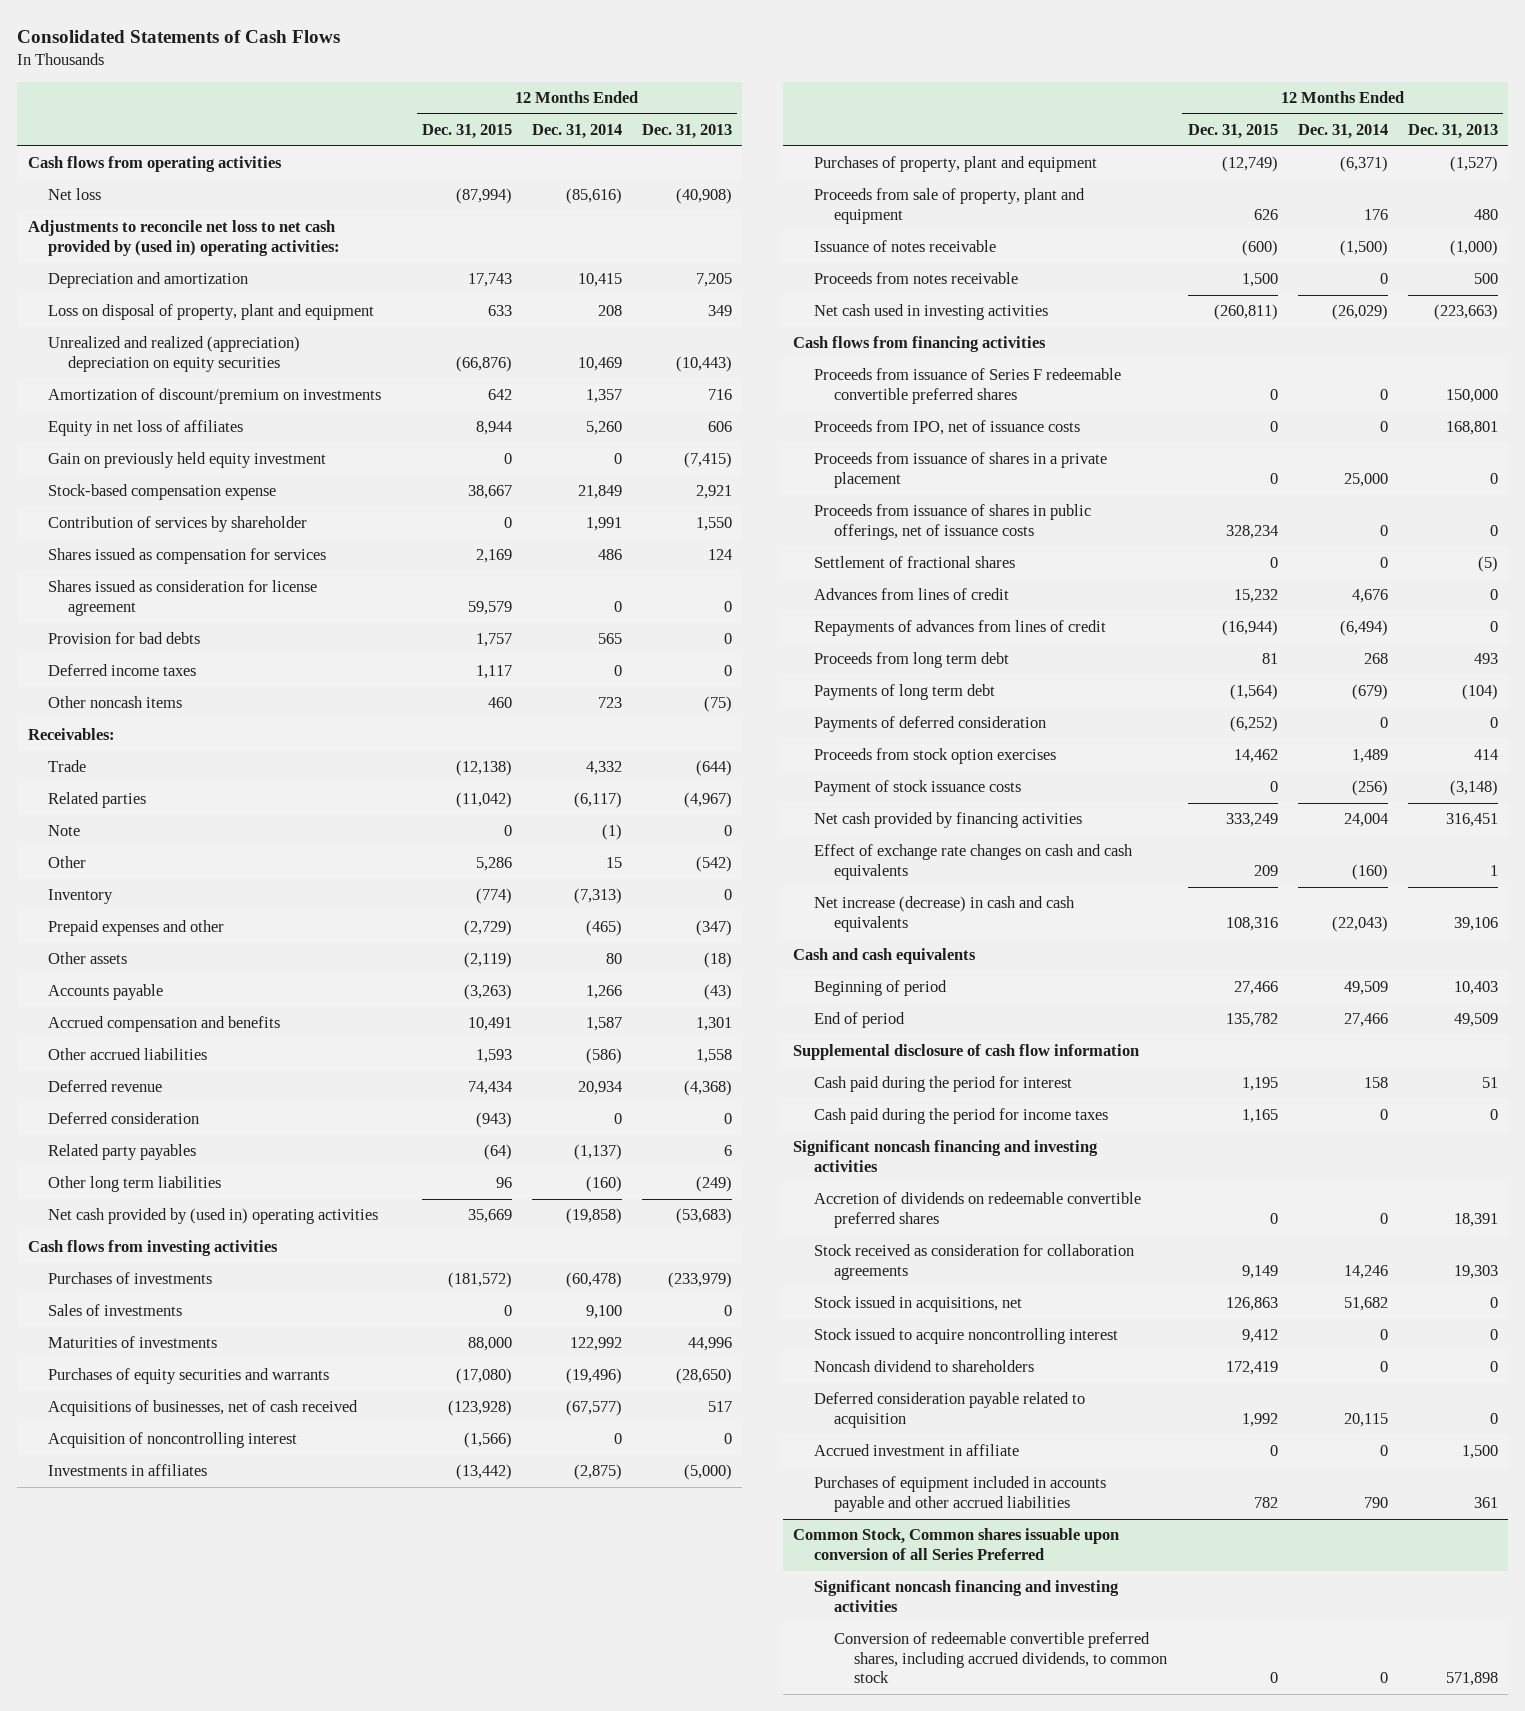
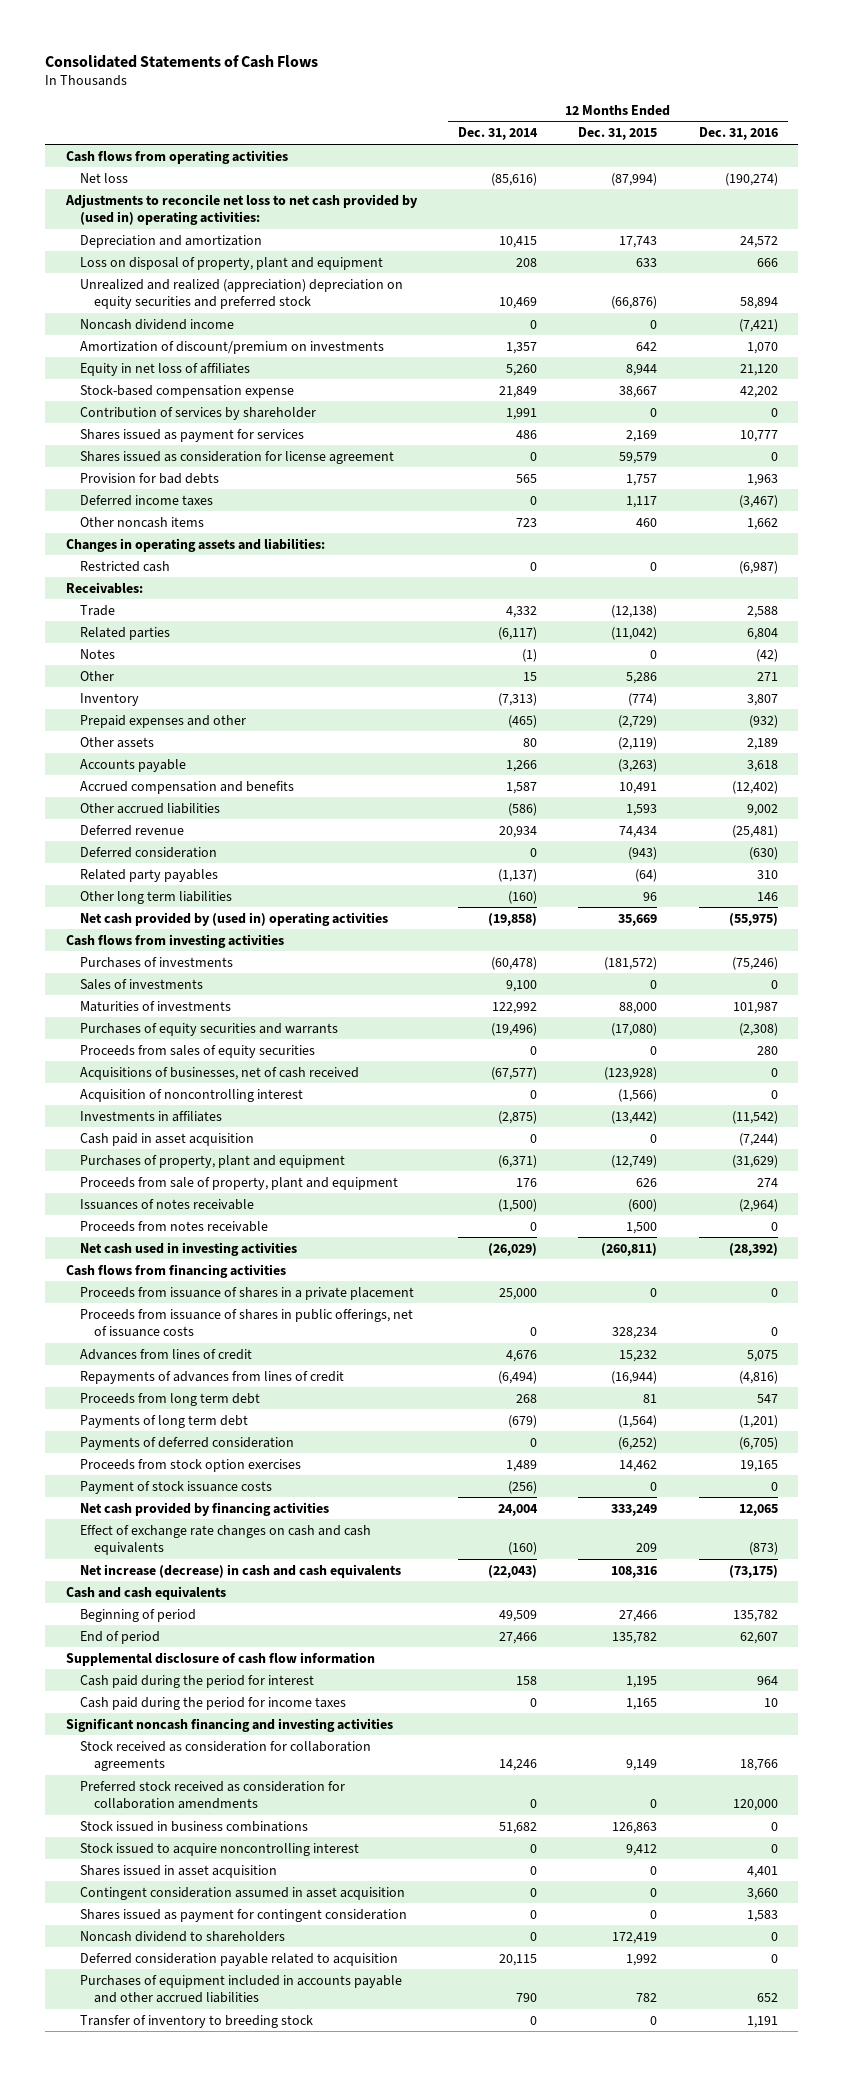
[642,124,733,140] Dec. 31, 2013 -> none
none -> [698,127,778,141] Dec. 31, 2016
[47,336,300,372] Unrealized and realized (appreciation) depreciation on equity securities -> [79,278,403,310] Unrealized and realized (appreciation) depreciation on equity securities and preferred stock
none -> [79,318,234,330] Noncash dividend income
[47,452,326,469] Gain on previously held equity investment -> none
[47,548,326,565] Shares issued as compensation for services -> [79,428,304,442] Shares issued as payment for services
none -> [65,537,325,552] Changes in operating assets and liabilities:
none -> [79,560,170,572] Restricted cash
[47,825,80,837] Note -> [79,648,115,659] Notes
none -> [79,1044,315,1058] Proceeds from sales of equity securities
none -> [79,1132,254,1146] Cash paid in asset acquisition
[813,240,996,253] Issuance of notes receivable -> [79,1198,254,1210] Issuances of notes receivable
[813,368,1121,404] Proceeds from issuance of Series F redeemable convertible preferred shares -> none
[813,420,1080,436] Proceeds from IPO, net of issuance costs -> none
[813,556,1015,569] Settlement of fractional shares -> none
[813,1192,1141,1228] Accretion of dividends on redeemable convertible preferred shares -> none
none -> [79,1780,345,1810] Preferred stock received as consideration for collaboration amendments
[813,1296,1022,1313] Stock issued in acquisitions, net -> [79,1820,308,1832] Stock issued in business combinations
none -> [79,1864,277,1878] Shares issued in asset acquisition
none -> [79,1886,405,1900] Contingent consideration assumed in asset acquisition
none -> [79,1908,407,1922] Shares issued as payment for contingent consideration
[813,1444,1019,1457] Accrued investment in affiliate -> none
[793,1528,1120,1560] Common Stock, Common shares issuable upon conversion of all Series Preferred -> none
[813,1580,1119,1612] Significant noncash financing and investing activities -> none
[834,1632,1168,1684] Conversion of redeemable convertible preferred shares, including accrued dividends, to common stock -> none
none -> [79,2014,313,2028] Transfer of inventory to breeding stock

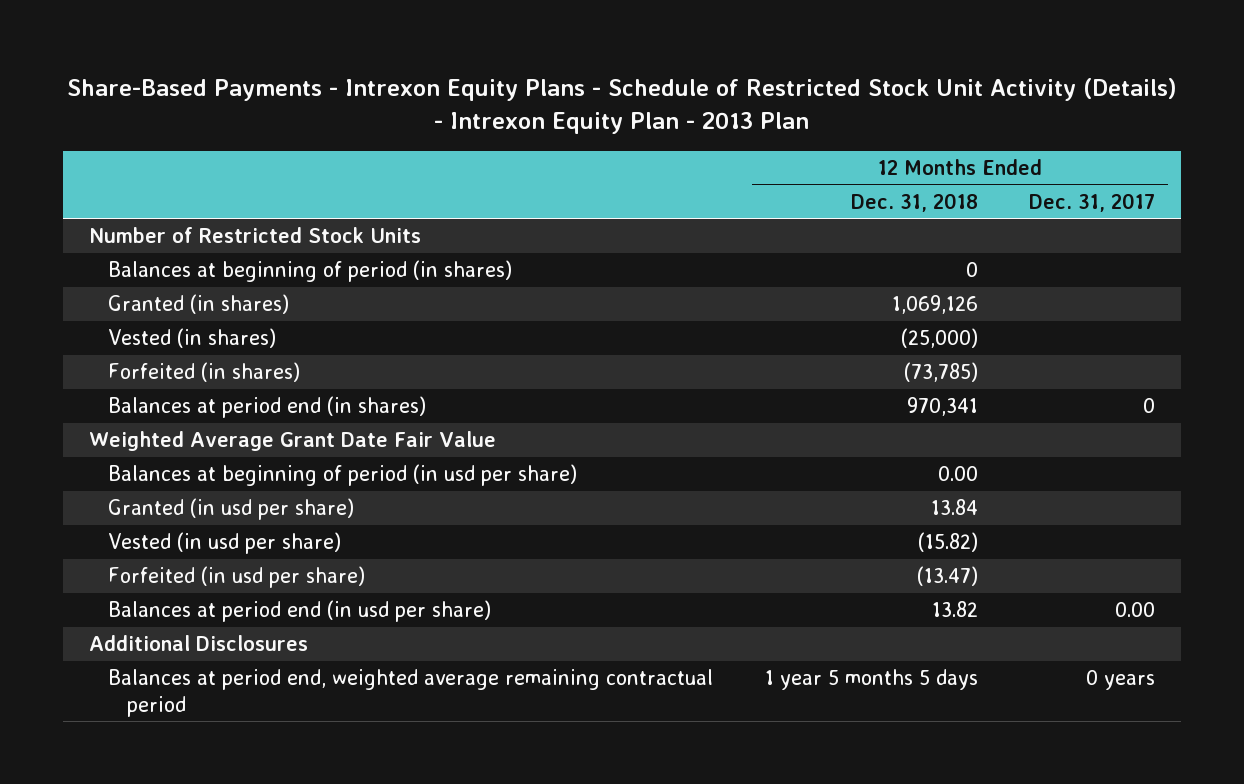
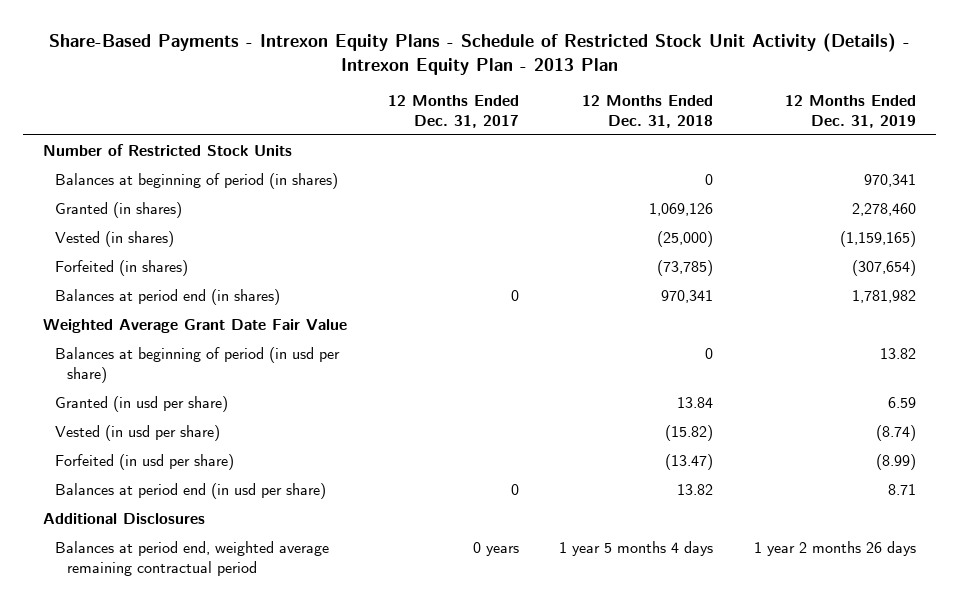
none -> [784,95,916,128] 12 Months Ended Dec. 31, 2019
[937,466,978,482] 0.00 -> [705,347,714,359] 0
[1115,602,1156,618] 0.00 -> [510,483,519,495] 0
[764,669,978,691] 1 year 5 months 5 days -> [559,540,714,556] 1 year 5 months 4 days

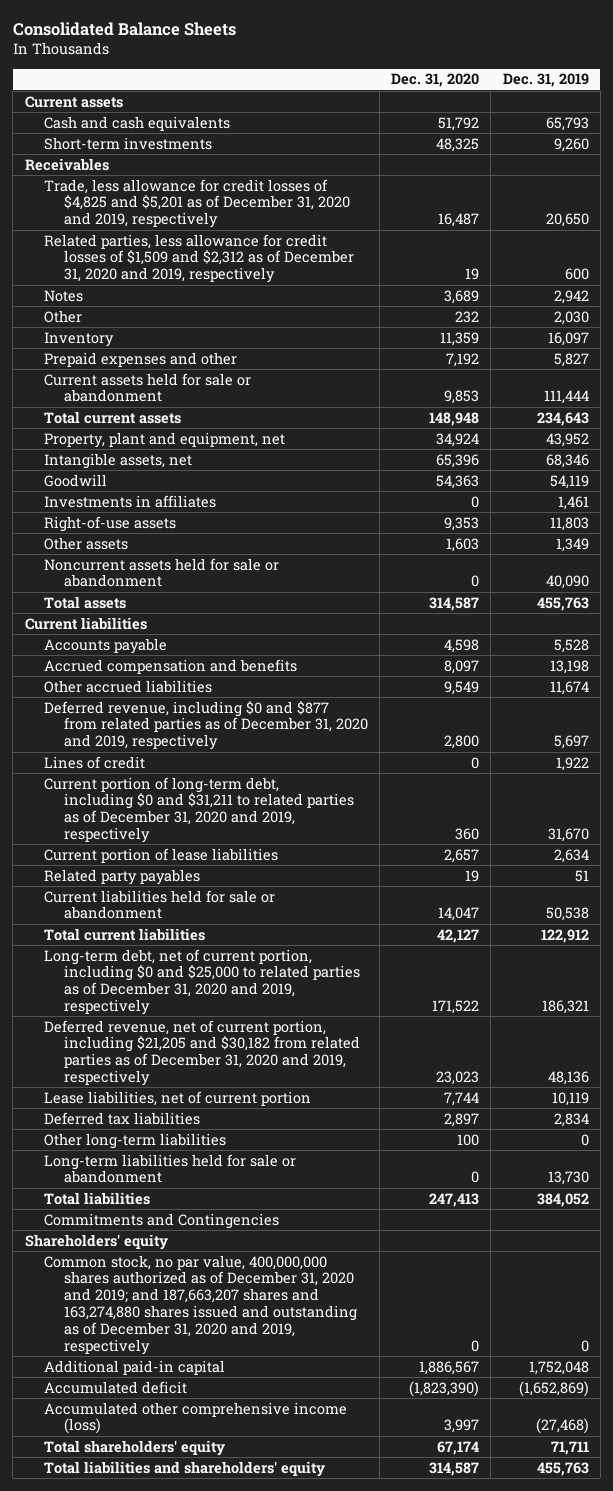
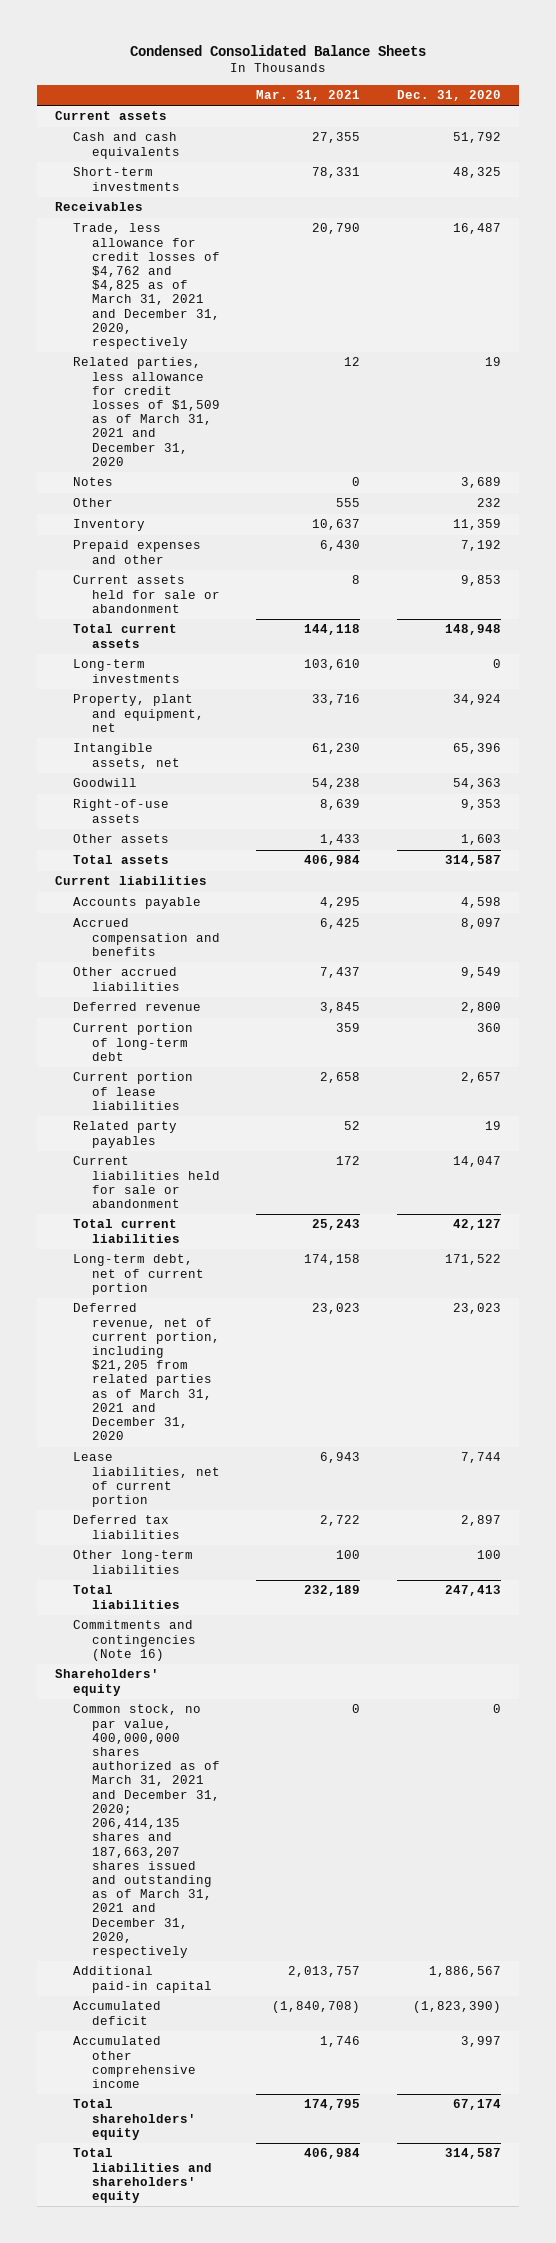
[12,22,236,37] Consolidated Balance Sheets -> [129,44,426,56] Condensed Consolidated Balance Sheets
[502,73,589,88] Dec. 31, 2019 -> none
none -> [256,90,361,102] Mar. 31, 2021
[44,178,350,229] Trade, less allowance for credit losses of $4,825 and $5,201 as of December 31, 2020 and 2019, respectively -> [73,223,220,350] Trade, less allowance for credit losses of $4,762 and $4,825 as of March 31, 2021 and December 31, 2020, respectively
[44,233,354,284] Related parties, less allowance for credit losses of $1,509 and $2,312 as of December 31, 2020 and 2019, respectively -> [73,357,220,466] Related parties, less allowance for credit losses of $1,509 as of March 31, 2021 and December 31, 2020
none -> [73,659,180,683] Long-term investments
[44,494,217,508] Investments in affiliates -> none
[44,557,280,588] Noncurrent assets held for sale or abandonment -> none
[44,755,146,769] Lines of credit -> none
[44,700,368,751] Deferred revenue, including $0 and $877 from related parties as of December 31, 2020 and 2019, respectively -> [73,1002,202,1012] Deferred revenue
[44,776,354,843] Current portion of long-term debt, including $0 and $31,211 to related parties as of December 31, 2020 and 2019, respectively -> [73,1023,194,1061] Current portion of long-term debt
[44,948,360,1015] Long-term debt, net of current portion, including $0 and $25,000 to related parties as of December 31, 2020 and 2019, respectively -> [73,1254,204,1295] Long-term debt, net of current portion
[44,1019,360,1086] Deferred revenue, net of current portion, including $21,205 and $30,182 from related parties as of December 31, 2020 and 2019, respectively -> [73,1303,220,1441] Deferred revenue, net of current portion, including $21,205 from related parties as of March 31, 2021 and December 31, 2020
[44,1153,297,1184] Long-term liabilities held for sale or abandonment -> none
[44,1212,280,1229] Commitments and Contingencies -> [73,1620,196,1661] Commitments and contingencies (Note 16)
[44,1254,357,1355] Common stock, no par value, 400,000,000 shares authorized as of December 31, 2020 and 2019; and 187,663,207 shares and 163,274,880 shares issued and outstanding as of December 31, 2020 and 2019, respectively -> [73,1704,220,1958] Common stock, no par value, 400,000,000 shares authorized as of March 31, 2021 and December 31, 2020; 206,414,135 shares and 187,663,207 shares issued and outstanding as of March 31, 2021 and December 31, 2020, respectively
[44,1401,348,1435] Accumulated other comprehensive income (loss) -> [73,2036,196,2089] Accumulated other comprehensive income

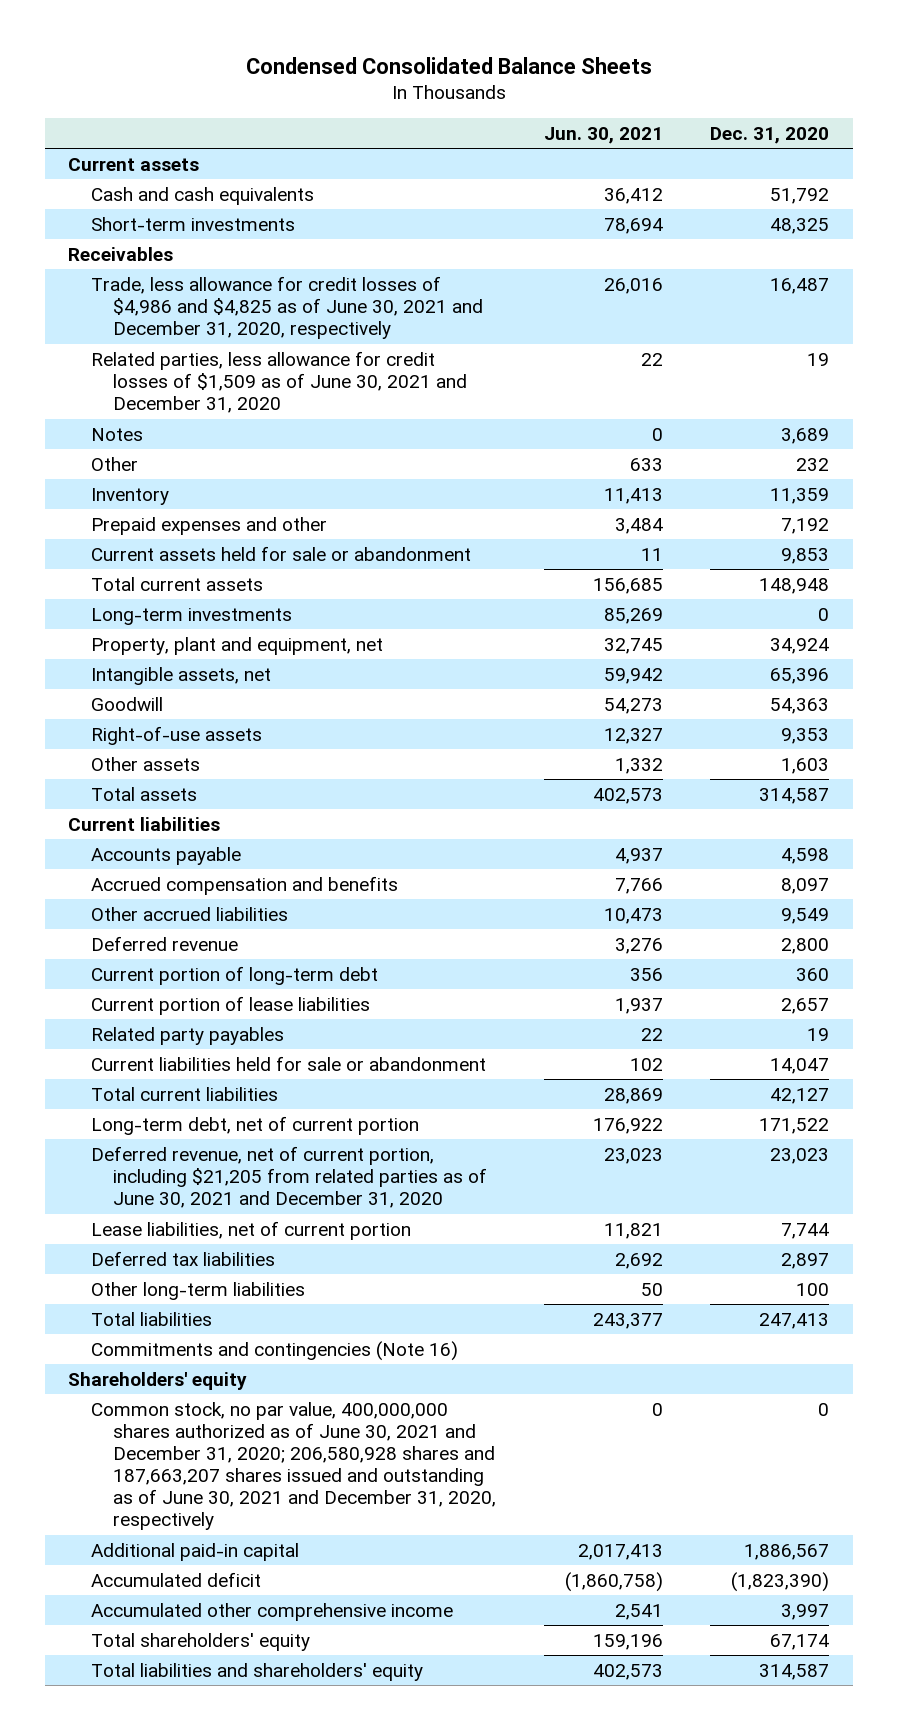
[256,90,361,102] Mar. 31, 2021 -> none
none -> [543,126,663,144] Jun. 30, 2021
[73,223,220,350] Trade, less allowance for credit losses of $4,762 and $4,825 as of March 31, 2021 and December 31, 2020, respectively -> [90,275,484,340] Trade, less allowance for credit losses of $4,986 and $4,825 as of June 30, 2021 and December 31, 2020, respectively
[73,357,220,466] Related parties, less allowance for credit losses of $1,509 as of March 31, 2021 and December 31, 2020 -> [90,350,468,414] Related parties, less allowance for credit losses of $1,509 as of June 30, 2021 and December 31, 2020
[73,1303,220,1441] Deferred revenue, net of current portion, including $21,205 from related parties as of March 31, 2021 and December 31, 2020 -> [90,1145,488,1209] Deferred revenue, net of current portion, including $21,205 from related parties as of June 30, 2021 and December 31, 2020
[73,1704,220,1958] Common stock, no par value, 400,000,000 shares authorized as of March 31, 2021 and December 31, 2020; 206,414,135 shares and 187,663,207 shares issued and outstanding as of March 31, 2021 and December 31, 2020, respectively -> [90,1401,497,1531] Common stock, no par value, 400,000,000 shares authorized as of June 30, 2021 and December 31, 2020; 206,580,928 shares and 187,663,207 shares issued and outstanding as of June 30, 2021 and December 31, 2020, respectively

